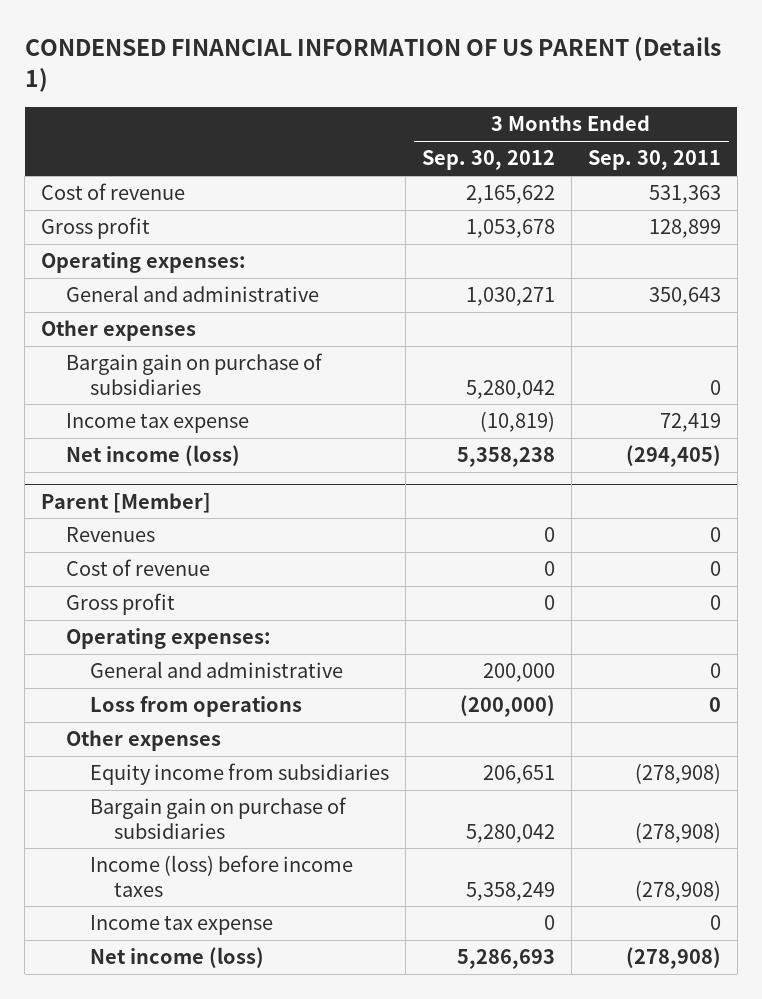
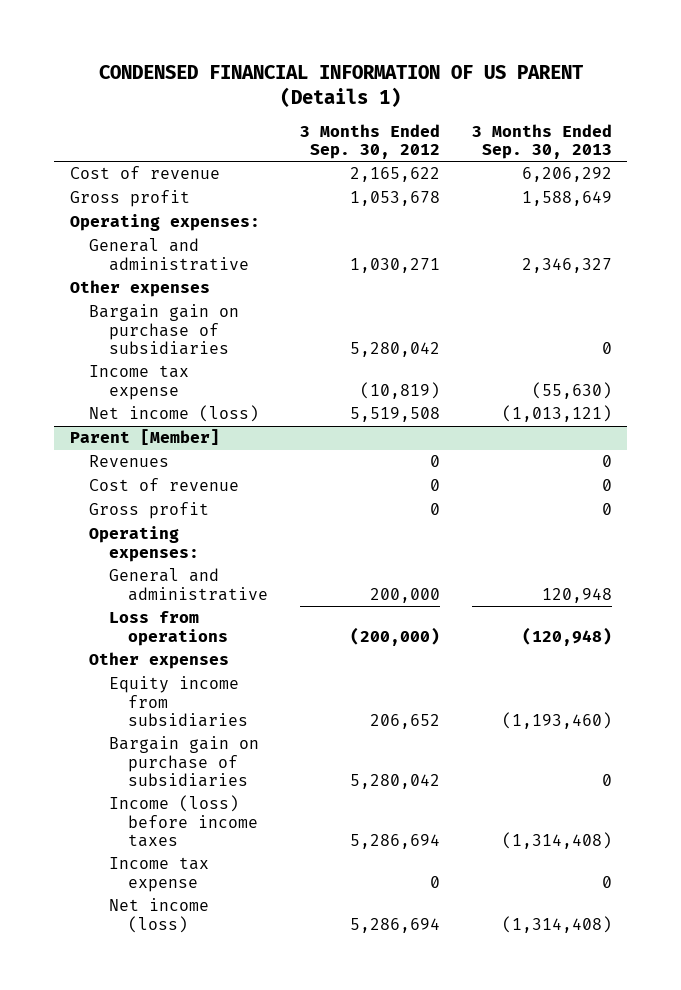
[587,150,721,171] Sep. 30, 2011 -> none
none -> [471,123,612,160] 3 Months Ended Sep. 30, 2013
[456,447,555,468] 5,358,238 -> [349,407,440,423] 5,519,508
[482,765,555,785] 206,651 -> [369,714,440,730] 206,652
[465,881,555,901] 5,358,249 -> [349,834,440,850] 5,286,694
[456,949,555,970] 5,286,693 -> [349,917,440,933] 5,286,694

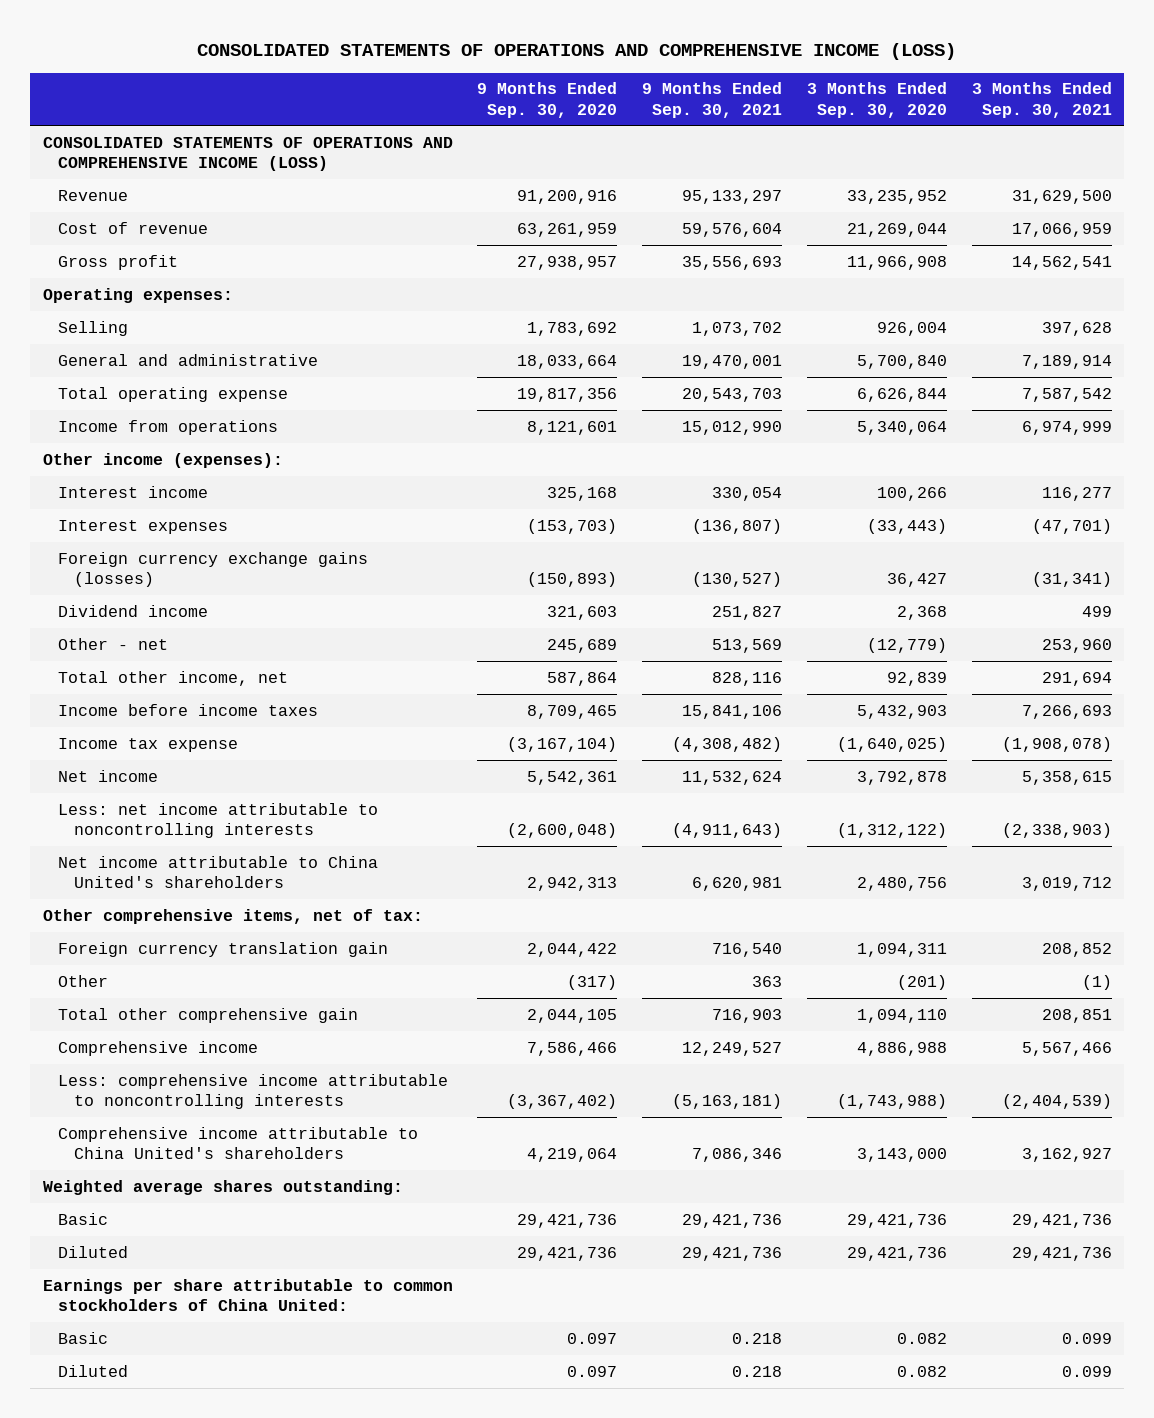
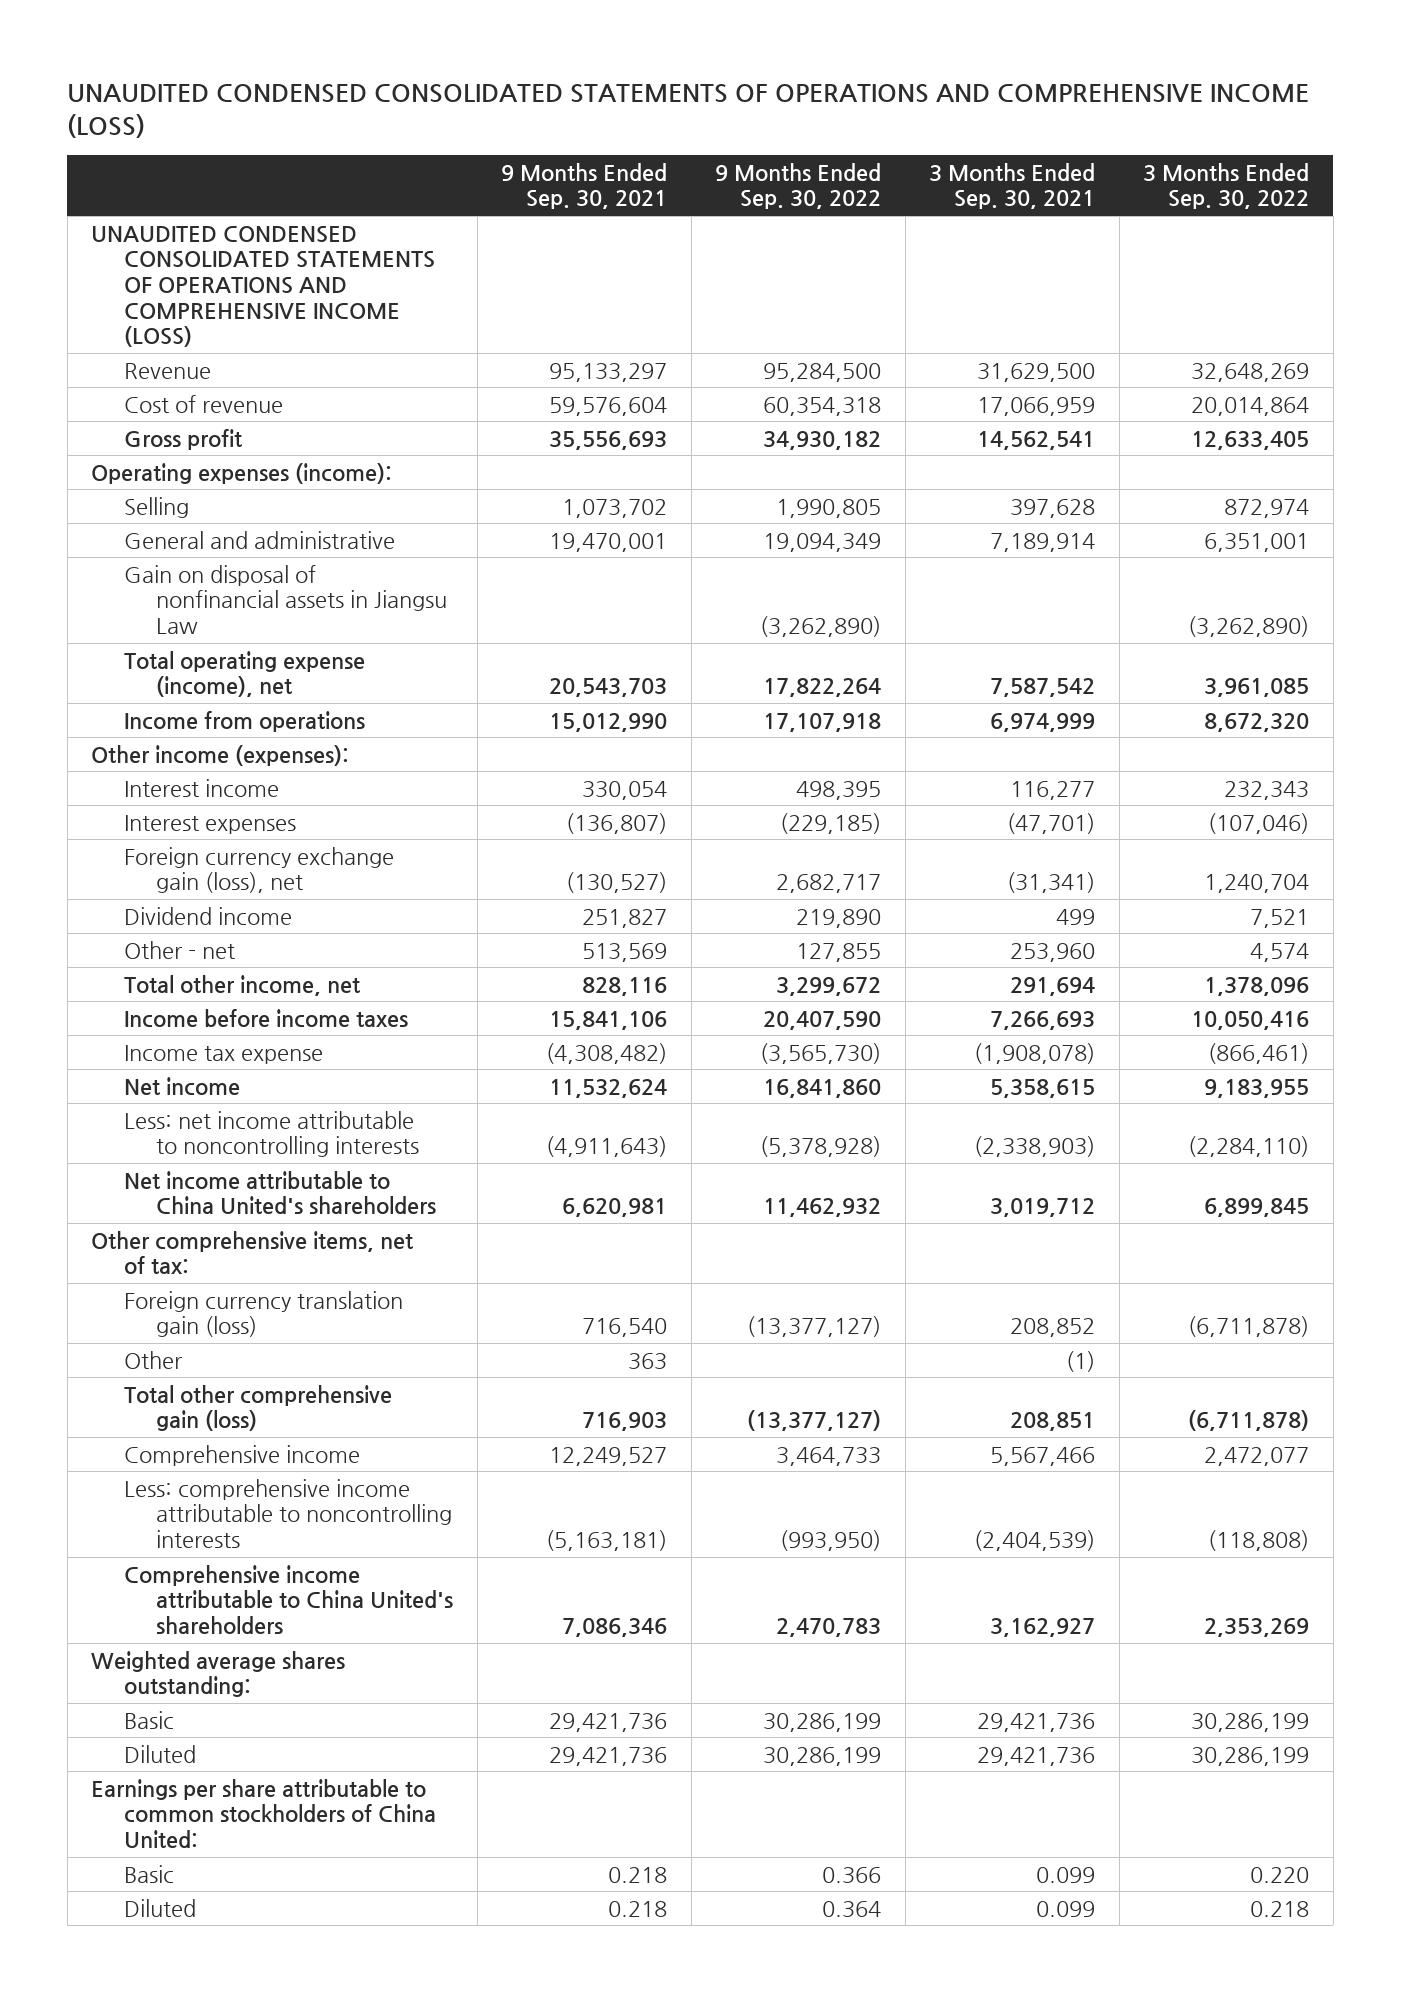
[197,42,957,60] CONSOLIDATED STATEMENTS OF OPERATIONS AND COMPREHENSIVE INCOME (LOSS) -> [67,83,1310,138] UNAUDITED CONDENSED CONSOLIDATED STATEMENTS OF OPERATIONS AND COMPREHENSIVE INCOME (LOSS)
[477,82,618,118] 9 Months Ended Sep. 30, 2020 -> none
[807,82,948,118] 3 Months Ended Sep. 30, 2020 -> none
none -> [715,162,882,210] 9 Months Ended Sep. 30, 2022
none -> [1143,162,1310,210] 3 Months Ended Sep. 30, 2022
[42,136,453,172] CONSOLIDATED STATEMENTS OF OPERATIONS AND COMPREHENSIVE INCOME (LOSS) -> [91,225,435,348] UNAUDITED CONDENSED CONSOLIDATED STATEMENTS OF OPERATIONS AND COMPREHENSIVE INCOME (LOSS)
[42,287,233,303] Operating expenses: -> [91,462,393,484] Operating expenses (income):
none -> [123,564,448,635] Gain on disposal of nonfinancial assets in Jiangsu Law
[58,386,289,402] Total operating expense -> [123,650,365,698] Total operating expense (income), net
[58,551,369,588] Foreign currency exchange gains (losses) -> [123,846,394,894] Foreign currency exchange gain (loss), net
[58,941,389,957] Foreign currency translation gain -> [123,1290,403,1338] Foreign currency translation gain (loss)
[58,1007,359,1023] Total other comprehensive gain -> [123,1384,392,1432] Total other comprehensive gain (loss)

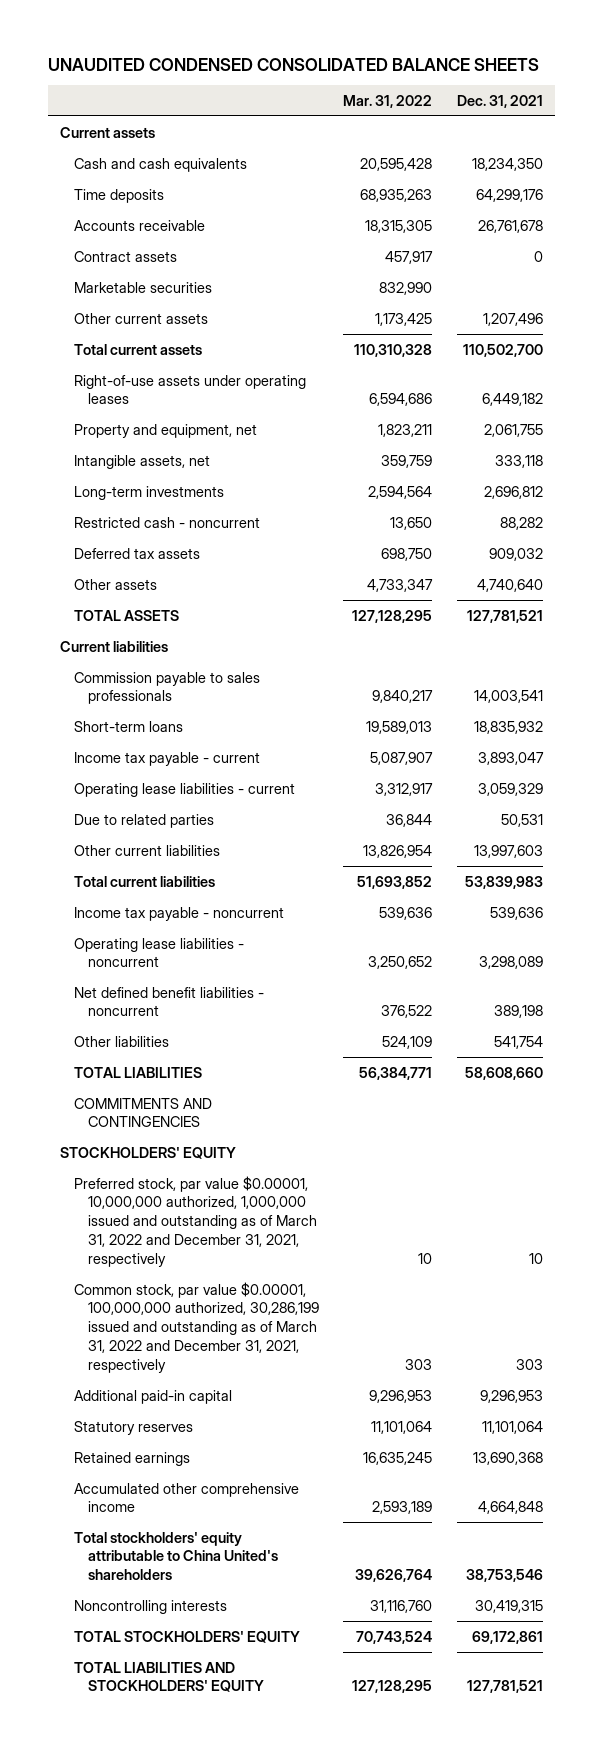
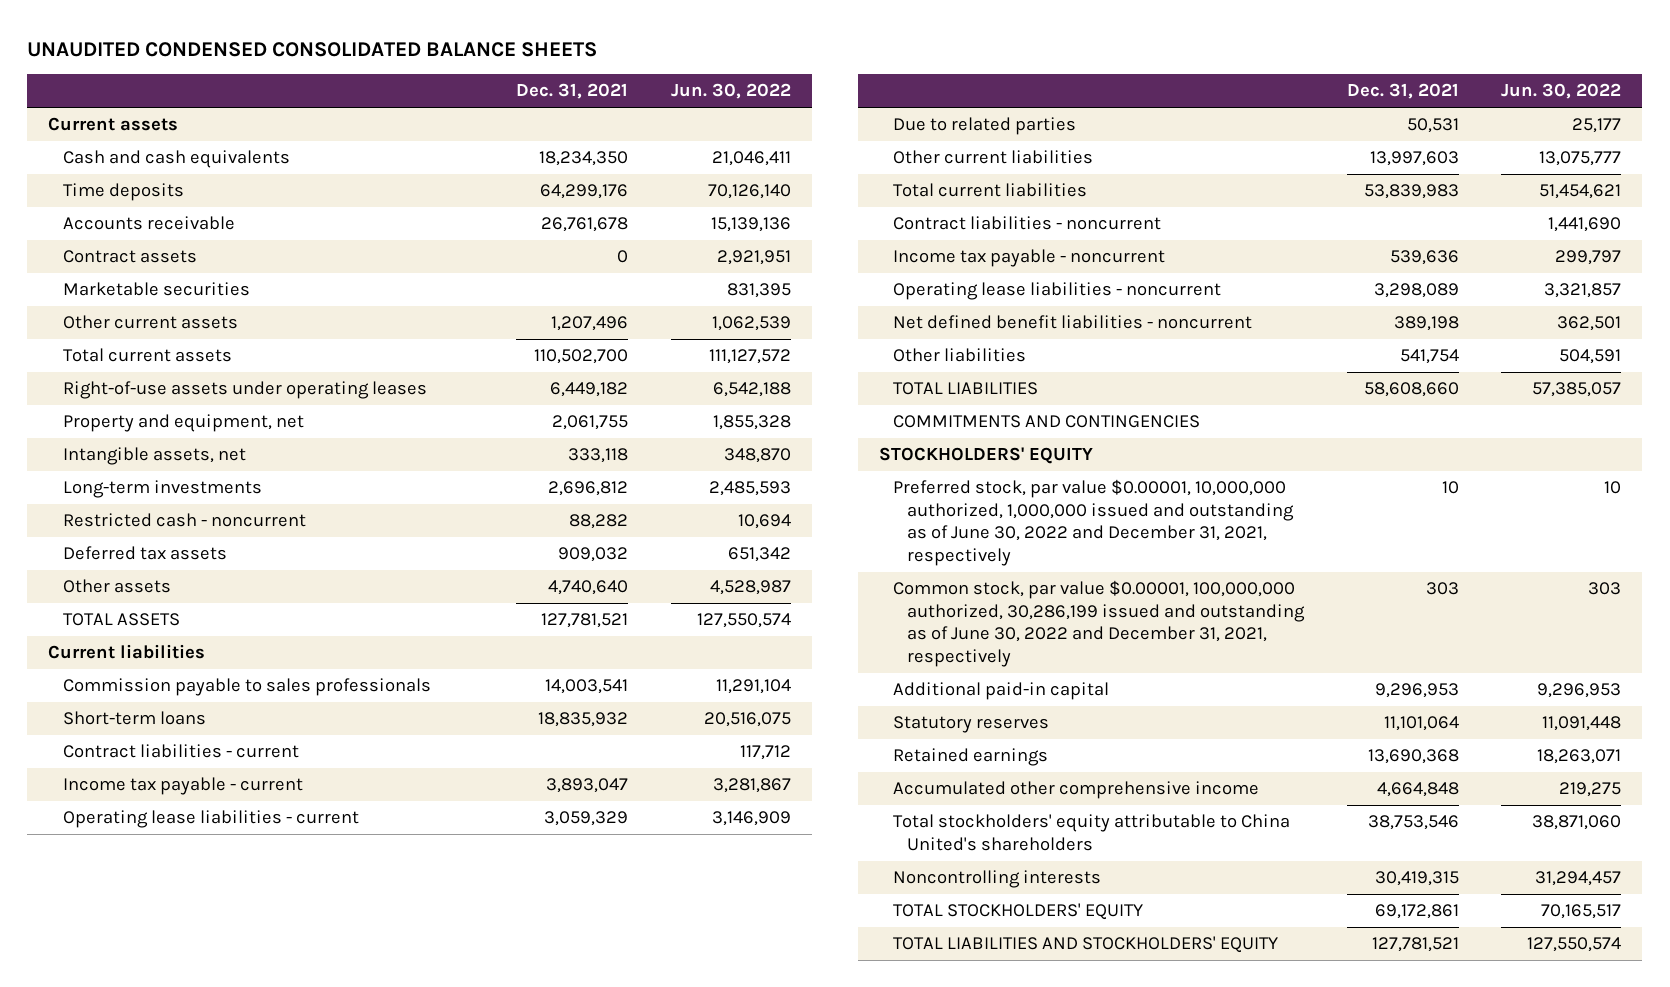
[343,95,433,109] Mar. 31, 2022 -> none
none -> [670,83,791,100] Jun. 30, 2022
none -> [62,744,299,759] Contract liabilities - current
none -> [893,216,1162,231] Contract liabilities - noncurrent
[73,1175,317,1267] Preferred stock, par value $0.00001, 10,000,000 authorized, 1,000,000 issued and outstanding as of March 31, 2022 and December 31, 2021, respectively -> [893,479,1295,566] Preferred stock, par value $0.00001, 10,000,000 authorized, 1,000,000 issued and outstanding as of June 30, 2022 and December 31, 2021, respectively
[73,1281,319,1373] Common stock, par value $0.00001, 100,000,000 authorized, 30,286,199 issued and outstanding as of March 31, 2022 and December 31, 2021, respectively -> [893,580,1306,667] Common stock, par value $0.00001, 100,000,000 authorized, 30,286,199 issued and outstanding as of June 30, 2022 and December 31, 2021, respectively

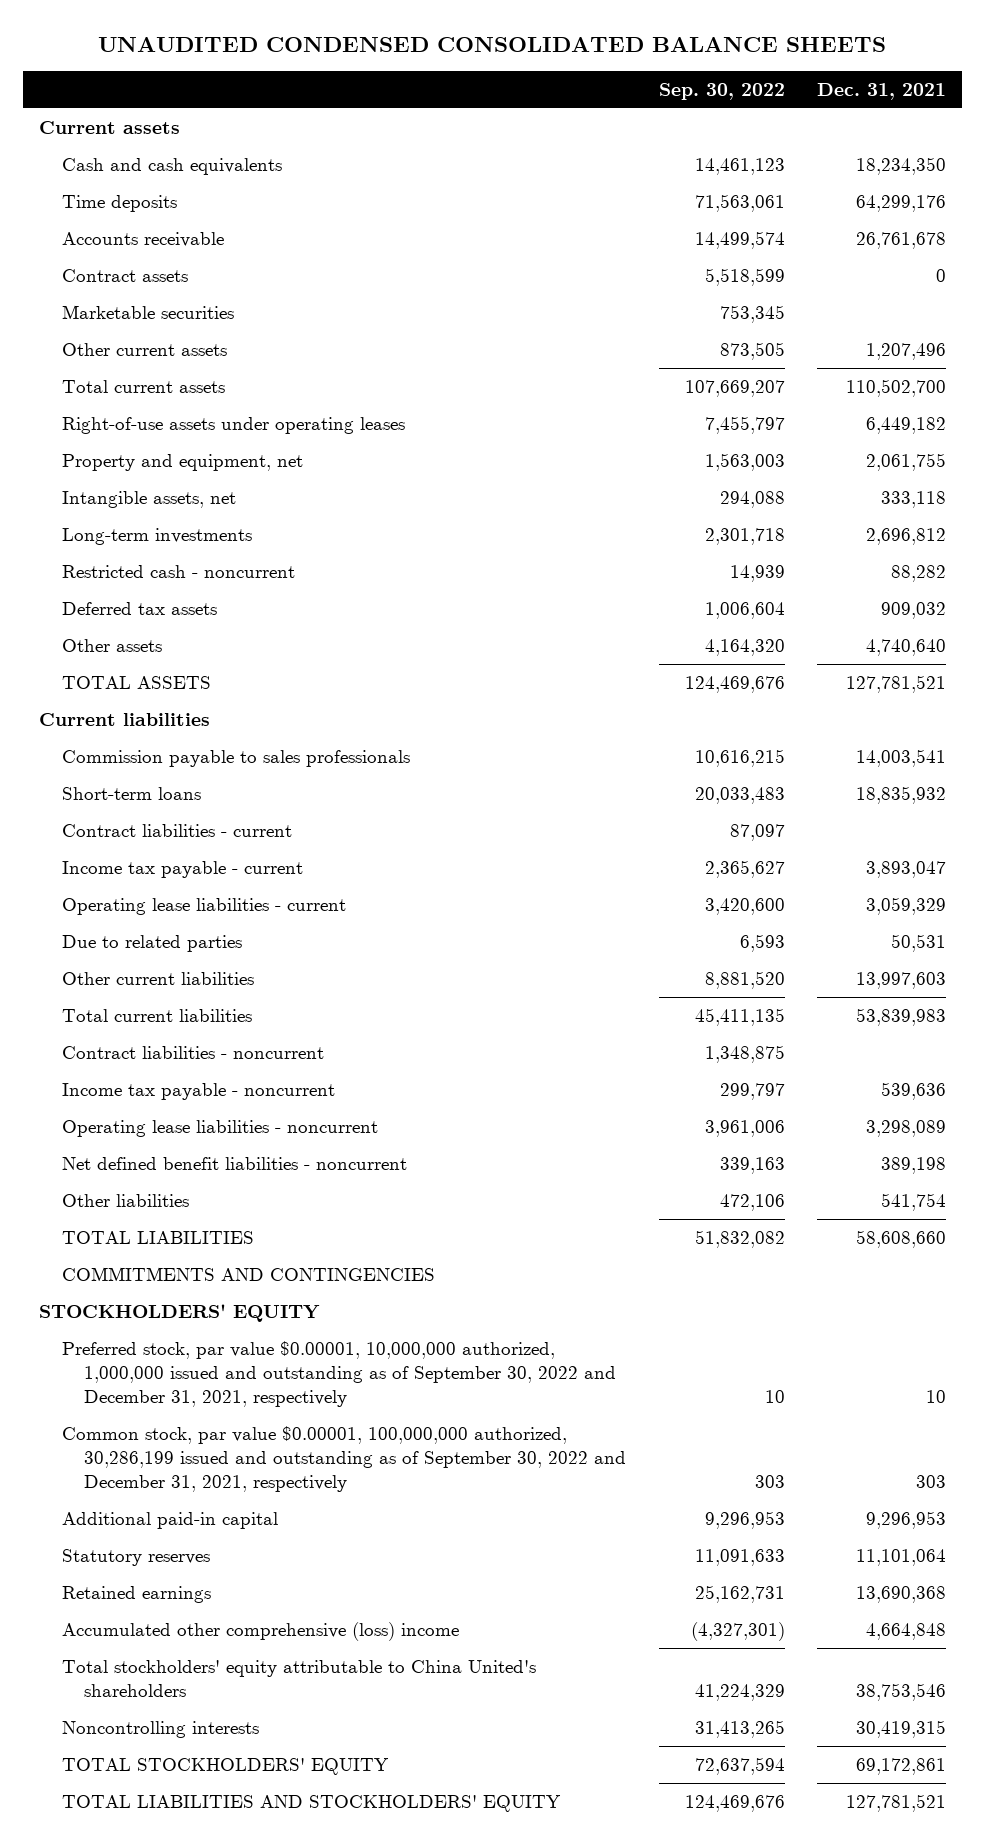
[670,83,791,100] Jun. 30, 2022 -> none
none -> [658,83,785,101] Sep. 30, 2022
[893,479,1295,566] Preferred stock, par value $0.00001, 10,000,000 authorized, 1,000,000 issued and outstanding as of June 30, 2022 and December 31, 2021, respectively -> [61,1340,617,1408] Preferred stock, par value $0.00001, 10,000,000 authorized, 1,000,000 issued and outstanding as of September 30, 2022 and December 31, 2021, respectively
[893,580,1306,667] Common stock, par value $0.00001, 100,000,000 authorized, 30,286,199 issued and outstanding as of June 30, 2022 and December 31, 2021, respectively -> [61,1425,627,1493] Common stock, par value $0.00001, 100,000,000 authorized, 30,286,199 issued and outstanding as of September 30, 2022 and December 31, 2021, respectively
[893,781,1260,800] Accumulated other comprehensive income -> [61,1621,459,1641] Accumulated other comprehensive (loss) income

